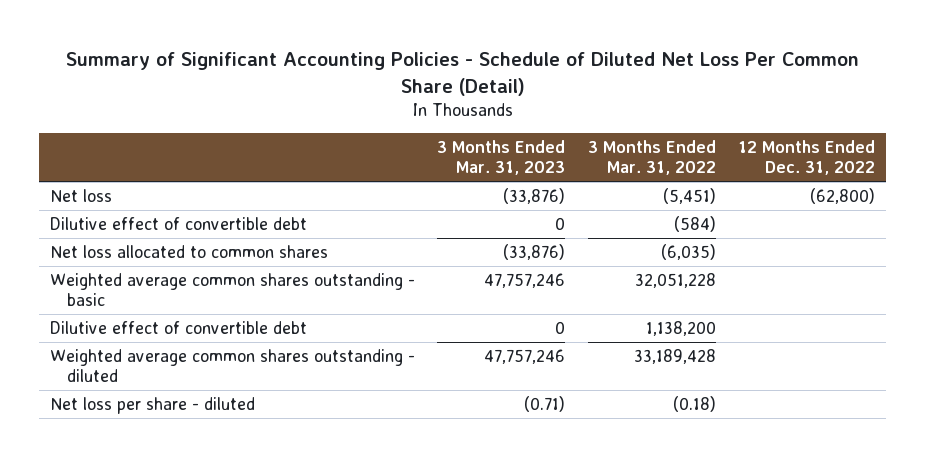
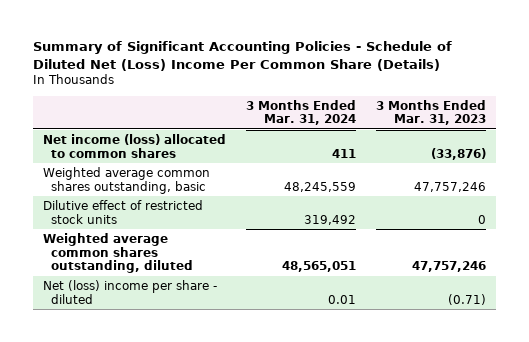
[65,51,859,96] Summary of Significant Accounting Policies - Schedule of Diluted Net Loss Per Common Share (Detail) -> [32,40,452,71] Summary of Significant Accounting Policies - Schedule of Diluted Net (Loss) Income Per Common Share (Details)
[587,140,716,176] 3 Months Ended Mar. 31, 2022 -> none
[738,140,876,176] 12 Months Ended Dec. 31, 2022 -> none
none -> [246,99,357,126] 3 Months Ended Mar. 31, 2024
[49,188,112,202] Net loss -> none
[49,216,307,230] Dilutive effect of convertible debt -> none
[49,320,307,334] Dilutive effect of convertible debt -> none
[49,244,328,258] Net loss allocated to common shares -> [42,134,226,158] Net income (loss) allocated to common shares
[49,272,415,306] Weighted average common shares outstanding - basic -> [42,167,210,194] Weighted average common shares outstanding, basic
none -> [42,200,203,224] Dilutive effect of restricted stock units
[49,348,415,382] Weighted average common shares outstanding - diluted -> [42,233,194,274] Weighted average common shares outstanding, diluted
[49,396,255,414] Net loss per share - diluted -> [42,280,217,304] Net (loss) income per share - diluted

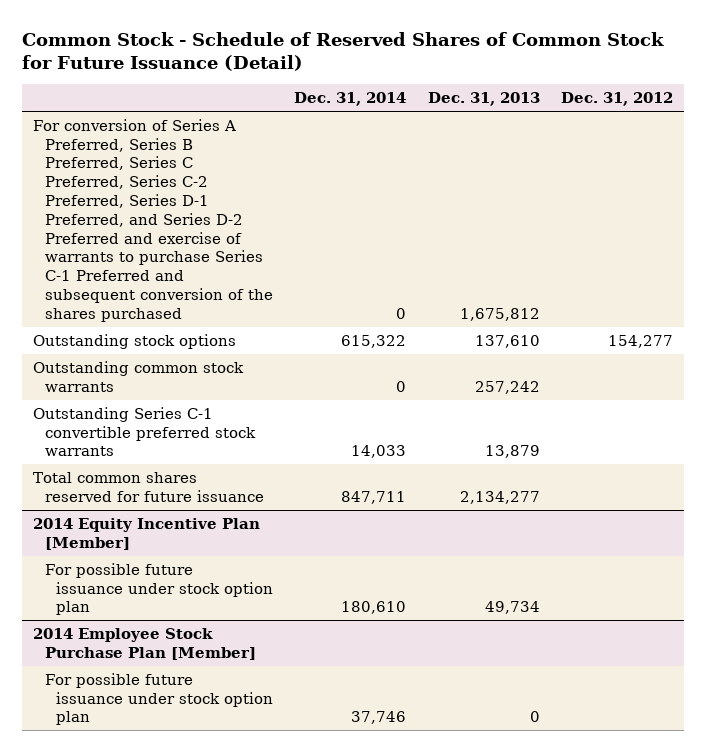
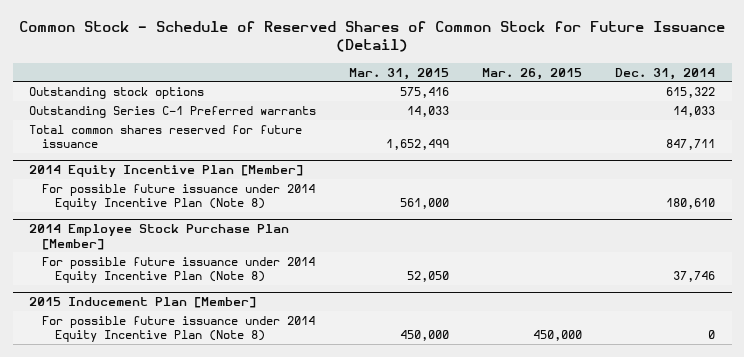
[427,92,540,107] Dec. 31, 2013 -> none
[561,92,674,107] Dec. 31, 2012 -> none
none -> [349,67,450,80] Mar. 31, 2015
none -> [482,67,583,80] Mar. 26, 2015
[33,118,273,322] For conversion of Series A Preferred, Series B Preferred, Series C Preferred, Series C-2 Preferred, Series D-1 Preferred, and Series D-2 Preferred and exercise of warrants to purchase Series C-1 Preferred and subsequent conversion of the shares purchased -> none
[33,360,245,392] Outstanding common stock warrants -> none
[33,406,256,457] Outstanding Series C-1 convertible preferred stock warrants -> [29,105,317,118] Outstanding Series C-1 Preferred warrants
[44,562,274,616] For possible future issuance under stock option plan -> [41,183,315,211] For possible future issuance under 2014 Equity Incentive Plan (Note 8)
[44,672,274,726] For possible future issuance under stock option plan -> [41,256,315,284] For possible future issuance under 2014 Equity Incentive Plan (Note 8)
none -> [29,297,257,309] 2015 Inducement Plan [Member]
none -> [41,315,315,343] For possible future issuance under 2014 Equity Incentive Plan (Note 8)

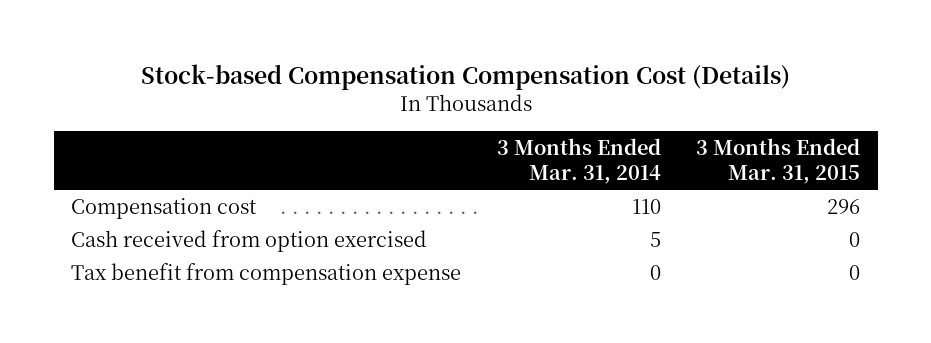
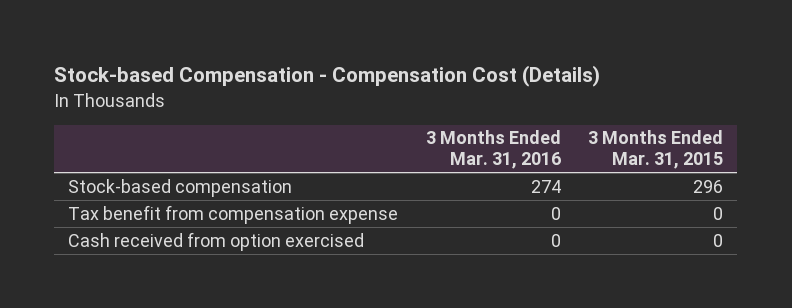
[140,64,790,91] Stock-based Compensation Compensation Cost (Details) -> [54,65,601,88] Stock-based Compensation - Compensation Cost (Details)
[496,137,661,184] 3 Months Ended Mar. 31, 2014 -> none
none -> [425,130,561,170] 3 Months Ended Mar. 31, 2016
[71,197,258,219] Compensation cost -> [68,178,293,197] Stock-based compensation
[71,229,428,252] Cash received from option exercised -> [68,231,365,251] Cash received from option exercised

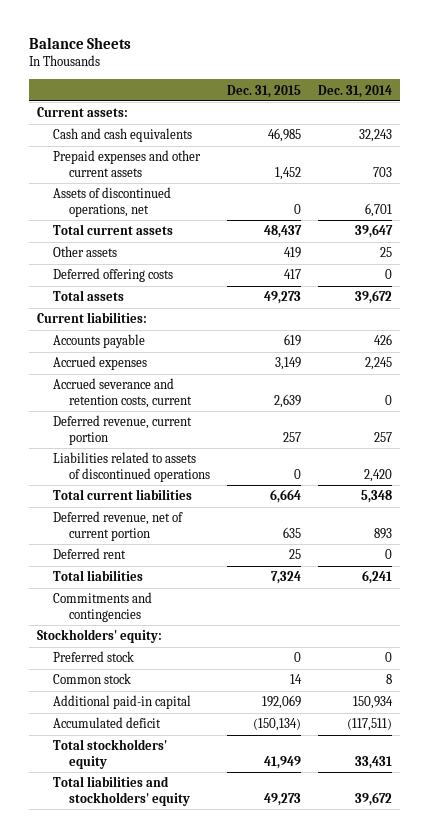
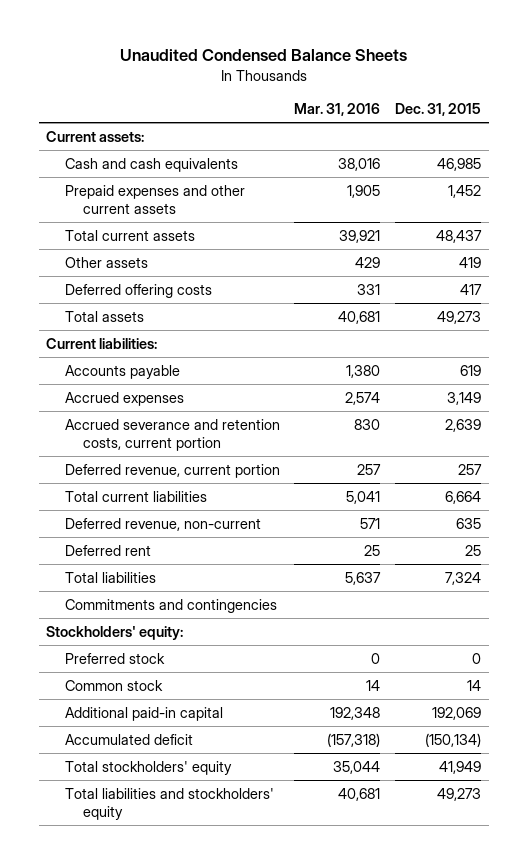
[29,37,132,50] Balance Sheets -> [119,49,407,62] Unaudited Condensed Balance Sheets
[317,84,392,98] Dec. 31, 2014 -> none
none -> [294,103,381,117] Mar. 31, 2016
[53,187,172,217] Assets of discontinued operations, net -> none
[53,378,193,408] Accrued severance and retention costs, current -> [64,418,280,451] Accrued severance and retention costs, current portion
[53,452,211,482] Liabilities related to assets of discontinued operations -> none
[53,511,184,541] Deferred revenue, net of current portion -> [64,517,261,531] Deferred revenue, non-current

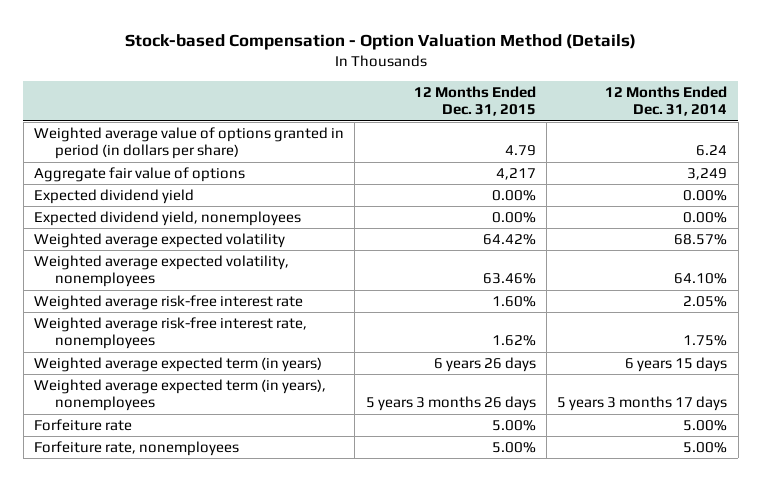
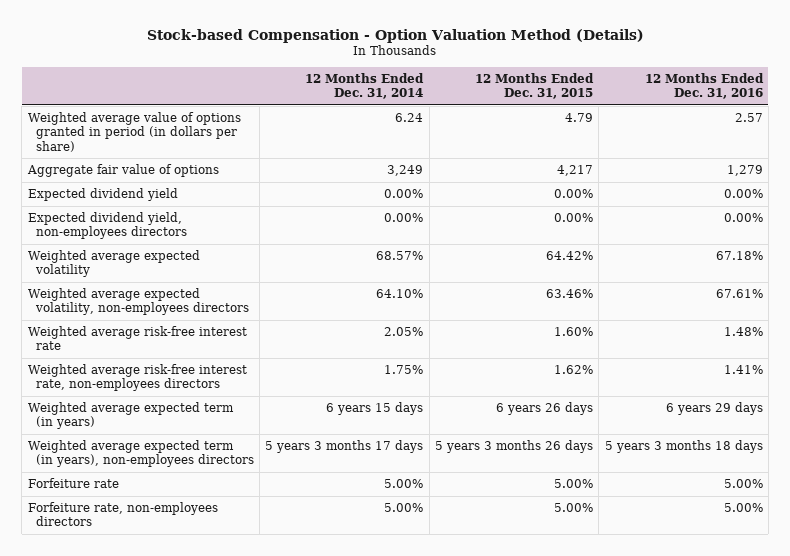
none -> [644,72,764,100] 12 Months Ended Dec. 31, 2016
[34,210,302,226] Expected dividend yield, nonemployees -> [27,212,187,240] Expected dividend yield, non-employees directors
[34,254,290,288] Weighted average expected volatility, nonemployees -> [27,288,249,316] Weighted average expected volatility, non-employees directors
[34,316,308,350] Weighted average risk-free interest rate, nonemployees -> [27,364,247,392] Weighted average risk-free interest rate, non-employees directors
[34,378,327,412] Weighted average expected term (in years), nonemployees -> [27,440,254,468] Weighted average expected term (in years), non-employees directors
[34,440,240,456] Forfeiture rate, nonemployees -> [27,502,218,527] Forfeiture rate, non-employees directors

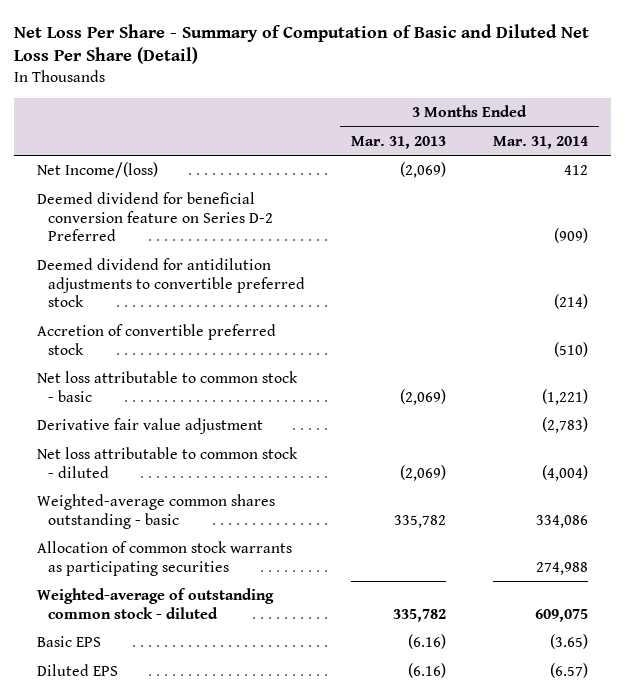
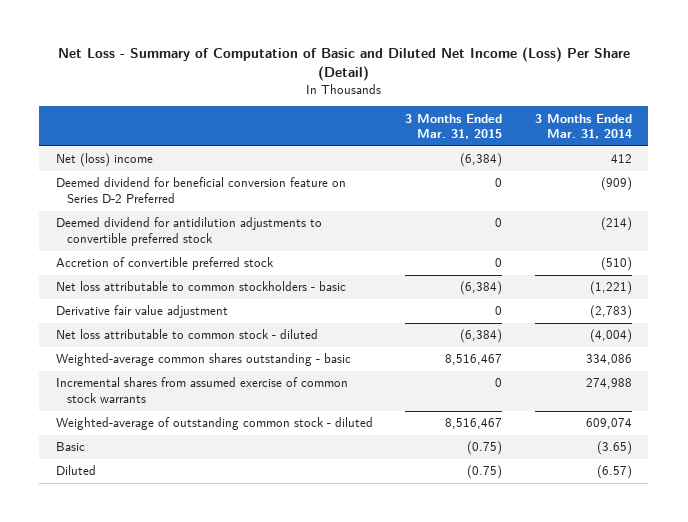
[13,23,589,65] Net Loss Per Share - Summary of Computation of Basic and Diluted Net Loss Per Share (Detail) -> [57,47,630,82] Net Loss - Summary of Computation of Basic and Diluted Net Income (Loss) Per Share (Detail)
[351,135,447,149] Mar. 31, 2013 -> none
none -> [405,113,503,140] 3 Months Ended Mar. 31, 2015
[36,162,158,179] Net Income/(loss) -> [55,153,153,168] Net (loss) income
[36,371,298,402] Net loss attributable to common stock - basic -> [55,281,346,292] Net loss attributable to common stockholders - basic
[36,541,292,576] Allocation of common stock warrants as participating securities -> [55,377,348,403] Incremental shares from assumed exercise of common stock warrants
[534,608,588,622] 609,075 -> [585,418,632,430] 609,074
[36,636,101,648] Basic EPS -> [55,442,85,452] Basic
[36,664,118,677] Diluted EPS -> [55,465,96,476] Diluted

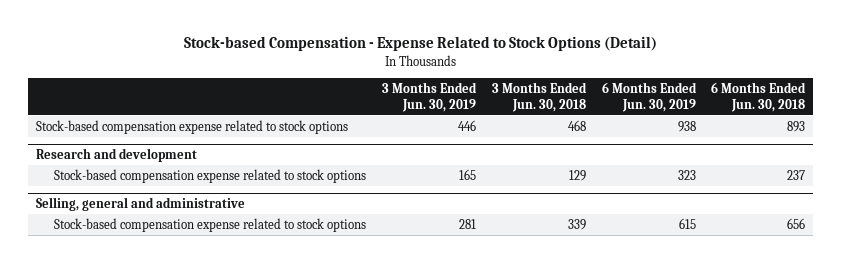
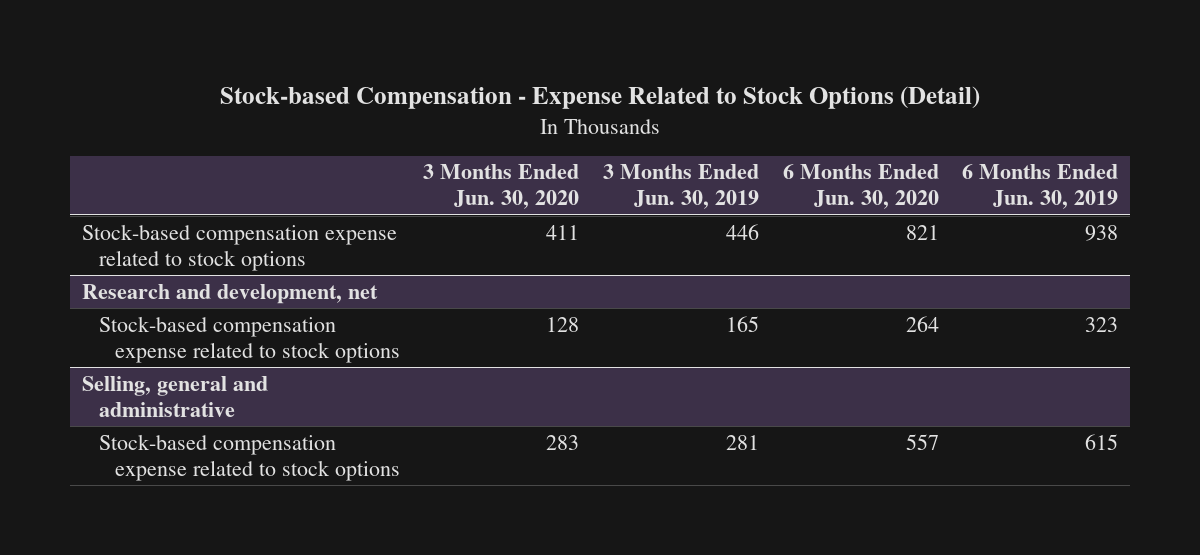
[491,82,587,112] 3 Months Ended Jun. 30, 2018 -> none
[711,82,807,112] 6 Months Ended Jun. 30, 2018 -> none
none -> [423,164,580,210] 3 Months Ended Jun. 30, 2020
none -> [782,164,939,210] 6 Months Ended Jun. 30, 2020
[36,148,198,163] Research and development -> [82,283,379,304] Research and development, net

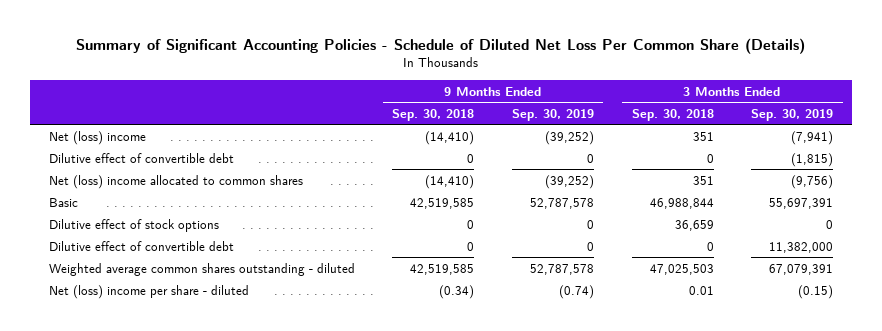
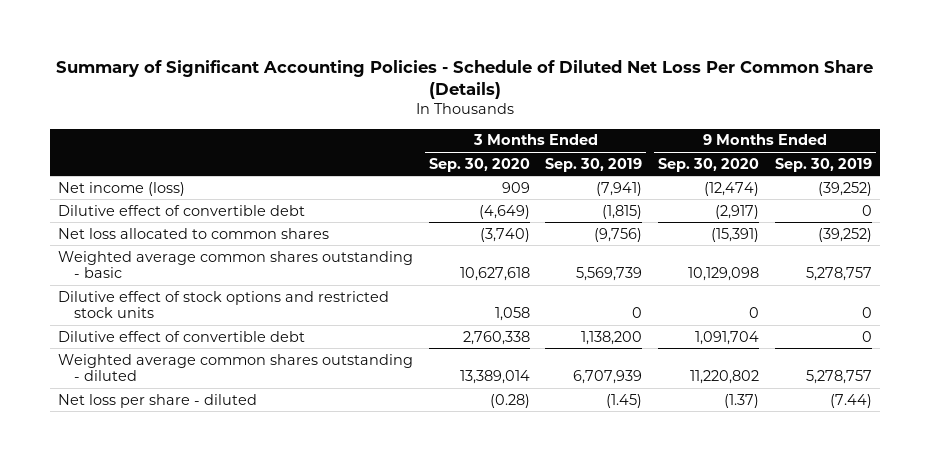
[392,108,475,121] Sep. 30, 2018 -> none
[631,108,714,121] Sep. 30, 2018 -> none
none -> [428,157,530,172] Sep. 30, 2020
none -> [658,157,760,172] Sep. 30, 2020
[48,130,146,145] Net (loss) income -> [58,181,186,196] Net income (loss)
[48,197,78,207] Basic -> none
[48,174,303,189] Net (loss) income allocated to common shares -> [58,227,330,239] Net loss allocated to common shares
none -> [58,250,414,279] Weighted average common shares outstanding - basic
[48,218,219,232] Dilutive effect of stock options -> [58,290,390,319] Dilutive effect of stock options and restricted stock units
[769,241,834,253] 11,382,000 -> [581,330,643,345] 1,138,200
[530,263,595,275] 52,787,578 -> [805,370,872,385] 5,278,757
[769,263,834,275] 67,079,391 -> [573,370,643,385] 6,707,939
[48,284,249,299] Net (loss) income per share - diluted -> [58,393,258,408] Net loss per share - diluted
[559,284,595,299] (0.74) -> [829,393,872,408] (7.44)
[798,284,834,299] (0.15) -> [606,393,643,408] (1.45)

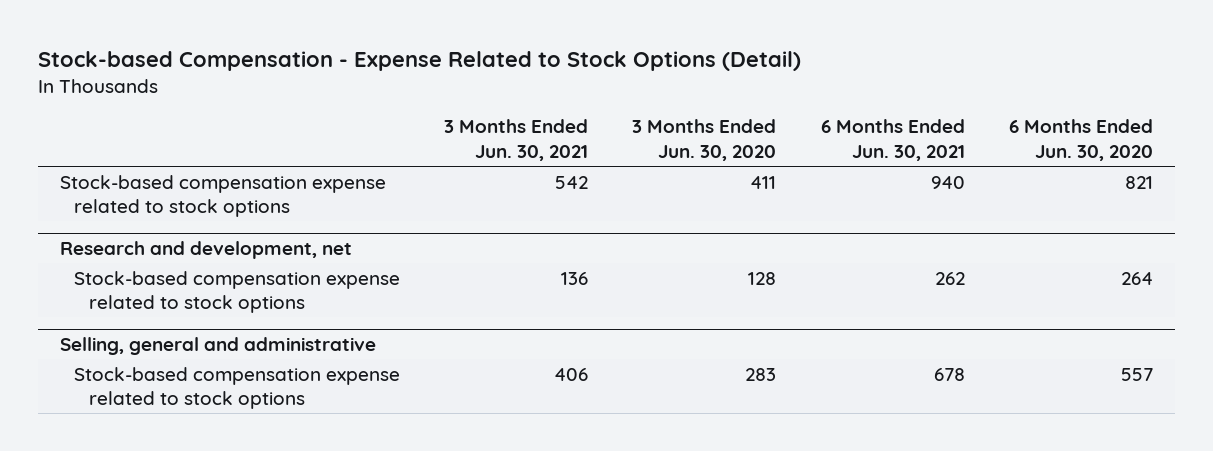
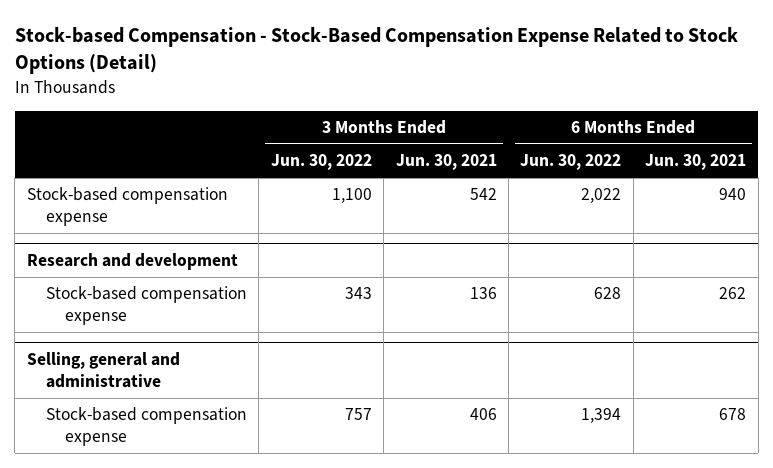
[37,50,801,71] Stock-based Compensation - Expense Related to Stock Options (Detail) -> [14,27,738,75] Stock-based Compensation - Stock-Based Compensation Expense Related to Stock Options (Detail)
[632,119,777,161] 3 Months Ended Jun. 30, 2020 -> none
[1008,119,1153,161] 6 Months Ended Jun. 30, 2020 -> none
none -> [270,154,372,171] Jun. 30, 2022
none -> [520,154,622,171] Jun. 30, 2022
[59,174,386,218] Stock-based compensation expense related to stock options -> [26,187,228,227] Stock-based compensation expense
[59,240,352,259] Research and development, net -> [26,253,238,271] Research and development
[74,270,401,314] Stock-based compensation expense related to stock options -> [45,286,247,326] Stock-based compensation expense
[74,366,401,410] Stock-based compensation expense related to stock options -> [45,407,247,447] Stock-based compensation expense

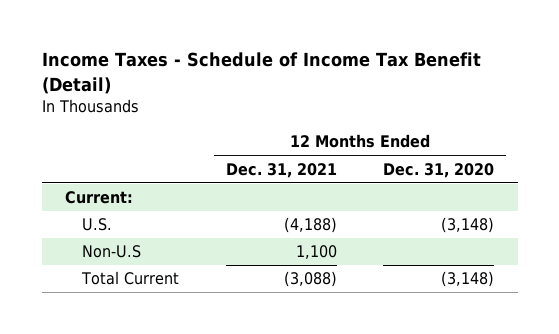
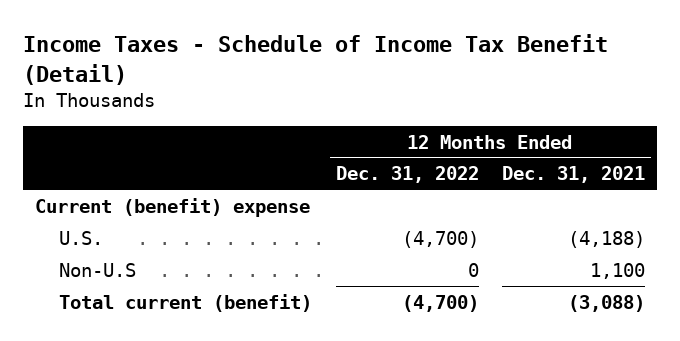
[383,162,495,178] Dec. 31, 2020 -> none
none -> [335,166,479,184] Dec. 31, 2022
[64,191,133,205] Current: -> [35,197,311,217] Current (benefit) expense
[80,271,179,286] Total Current -> [59,293,313,312] Total current (benefit)

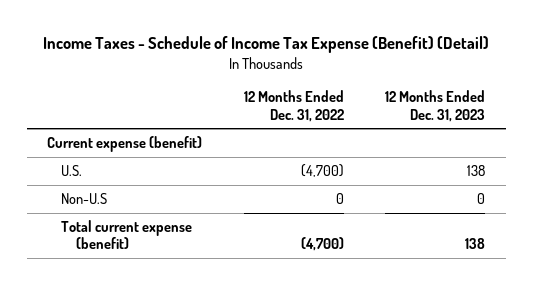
[23,34,609,85] Income Taxes - Schedule of Income Tax Benefit (Detail) -> [43,36,490,54] Income Taxes - Schedule of Income Tax Expense (Benefit) (Detail)
[502,166,646,184] Dec. 31, 2021 -> none
none -> [385,90,486,122] 12 Months Ended Dec. 31, 2023
[35,197,311,217] Current (benefit) expense -> [47,136,203,153] Current expense (benefit)
[59,293,313,312] Total current (benefit) -> [61,220,193,250] Total current expense (benefit)

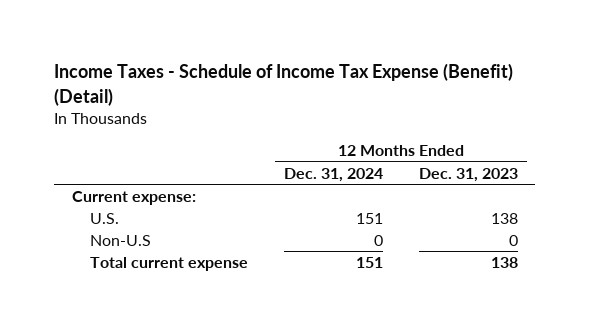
[243,90,344,122] 12 Months Ended Dec. 31, 2022 -> none
none -> [283,167,383,182] Dec. 31, 2024
[47,136,203,153] Current expense (benefit) -> [71,190,196,205] Current expense:
[61,220,193,250] Total current expense (benefit) -> [90,256,249,271] Total current expense

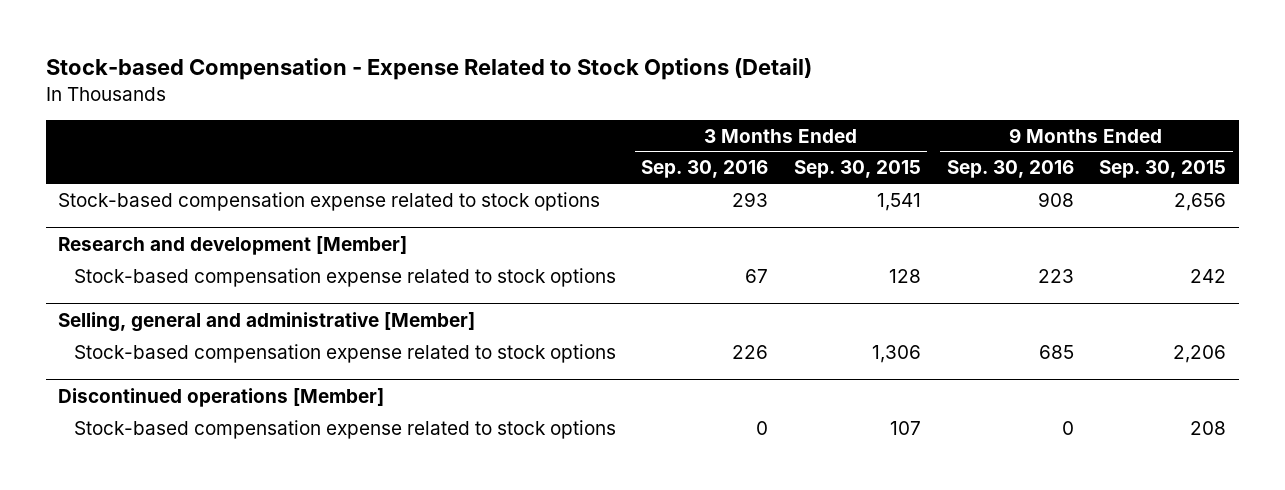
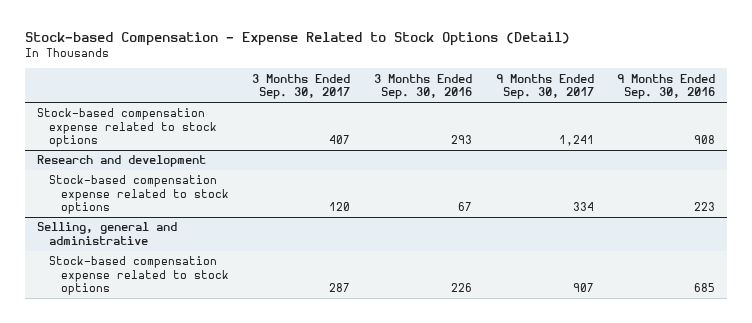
[794,160,922,179] Sep. 30, 2015 -> none
[1099,160,1227,179] Sep. 30, 2015 -> none
none -> [252,73,351,100] 3 Months Ended Sep. 30, 2017
none -> [495,73,594,100] 9 Months Ended Sep. 30, 2017
[58,235,408,255] Research and development [Member] -> [36,155,206,168] Research and development
[58,311,476,332] Selling, general and administrative [Member] -> [36,222,177,245] Selling, general and administrative
[58,387,385,407] Discontinued operations [Member] -> none
[73,419,616,439] Stock-based compensation expense related to stock options -> none

